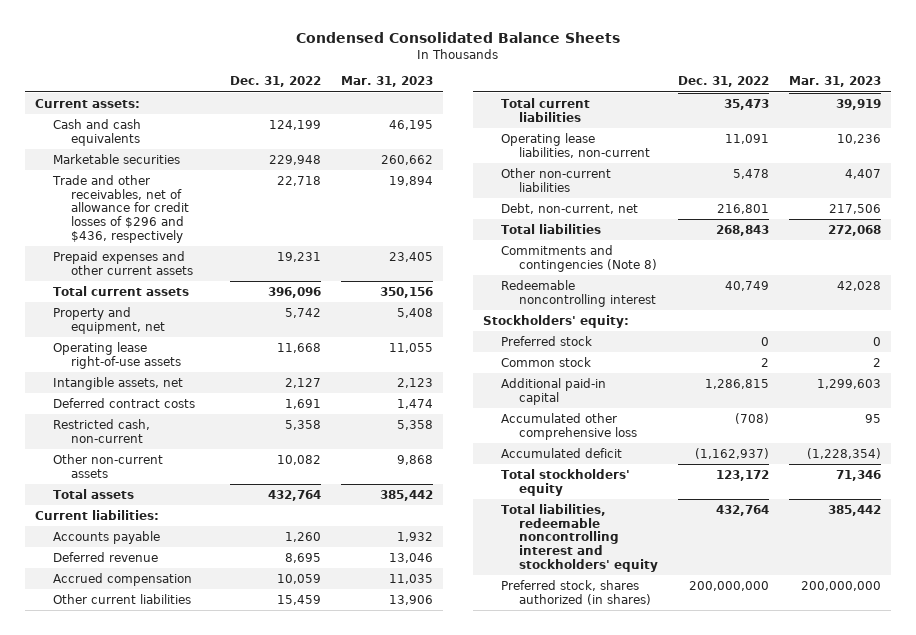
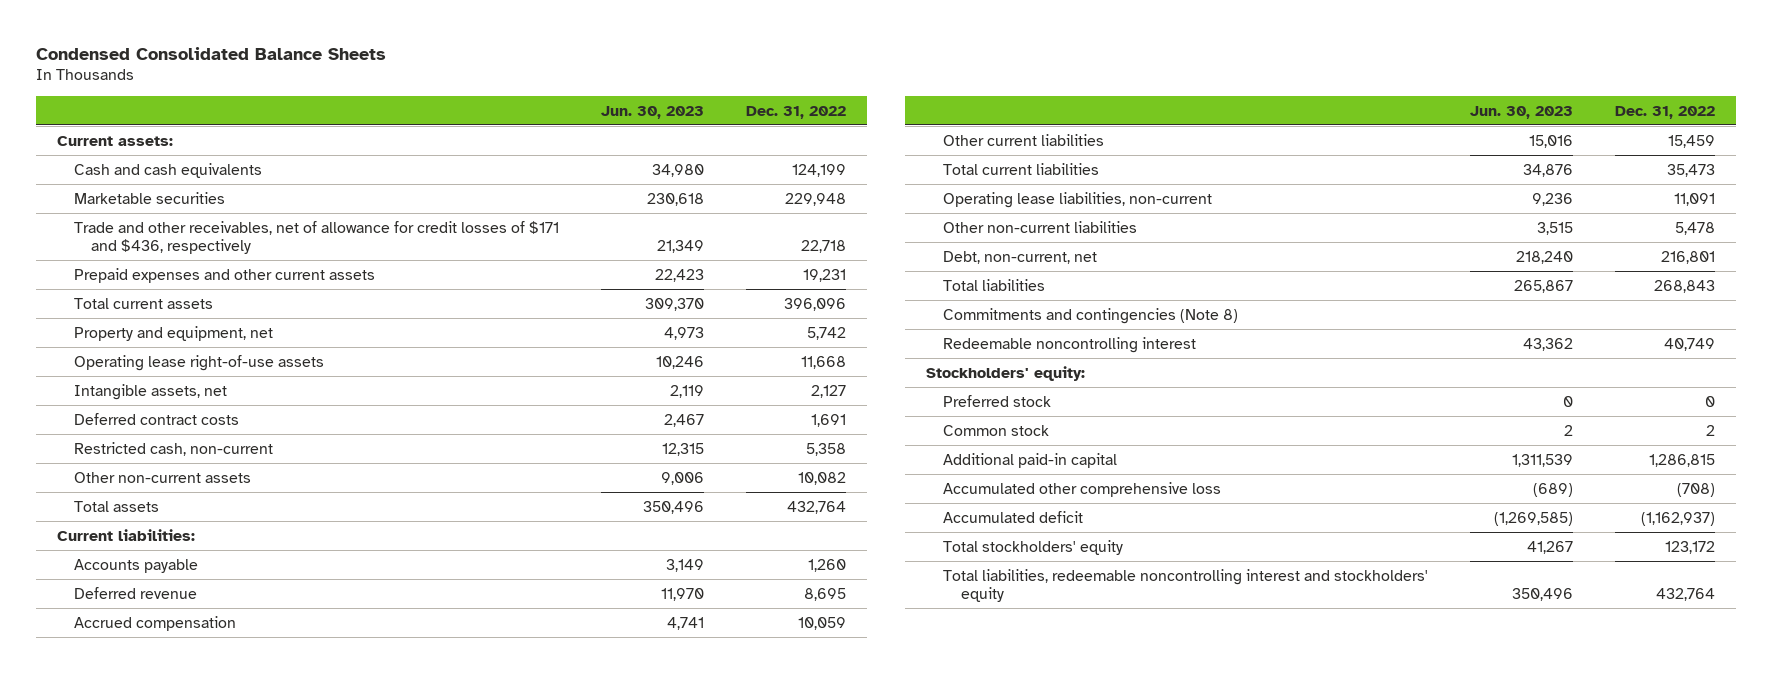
[341,76,434,88] Mar. 31, 2023 -> none
none -> [600,105,704,119] Jun. 30, 2023
[52,174,190,243] Trade and other receivables, net of allowance for credit losses of $296 and $436, respectively -> [74,220,560,254] Trade and other receivables, net of allowance for credit losses of $171 and $436, respectively
[500,579,651,605] Preferred stock, shares authorized (in shares) -> none

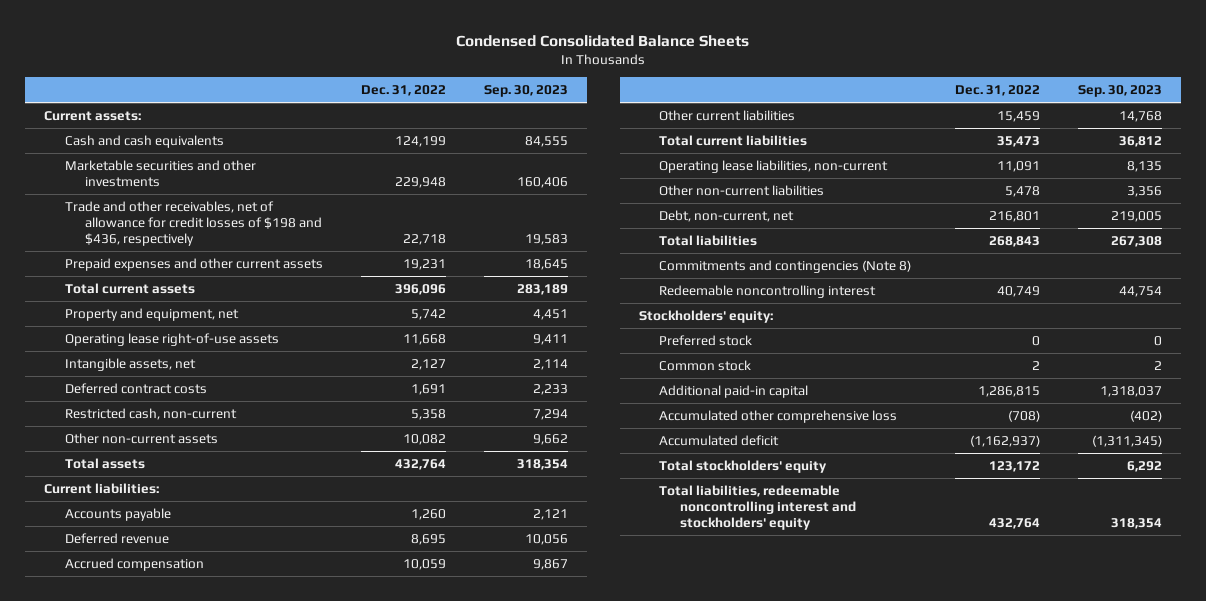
[600,105,704,119] Jun. 30, 2023 -> none
none -> [483,85,568,98] Sep. 30, 2023
[74,191,226,204] Marketable securities -> [64,159,256,187] Marketable securities and other investments
[74,220,560,254] Trade and other receivables, net of allowance for credit losses of $171 and $436, respectively -> [64,200,323,246] Trade and other receivables, net of allowance for credit losses of $198 and $436, respectively

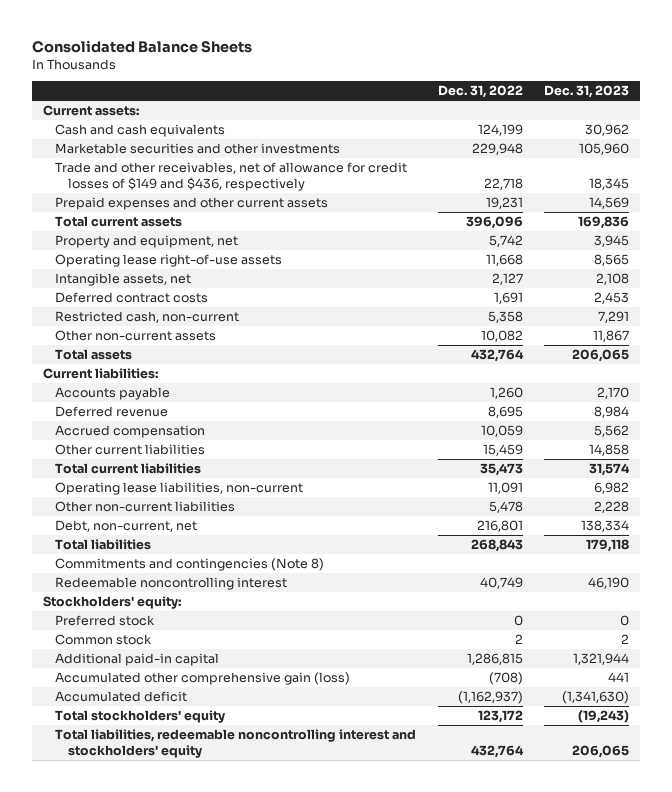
[456,35,750,48] Condensed Consolidated Balance Sheets -> [31,39,252,53] Consolidated Balance Sheets
[483,85,568,98] Sep. 30, 2023 -> none
none -> [544,85,630,99] Dec. 31, 2023
[64,200,323,246] Trade and other receivables, net of allowance for credit losses of $198 and $436, respectively -> [55,162,408,191] Trade and other receivables, net of allowance for credit losses of $149 and $436, respectively
[659,409,898,423] Accumulated other comprehensive loss -> [55,672,351,686] Accumulated other comprehensive gain (loss)

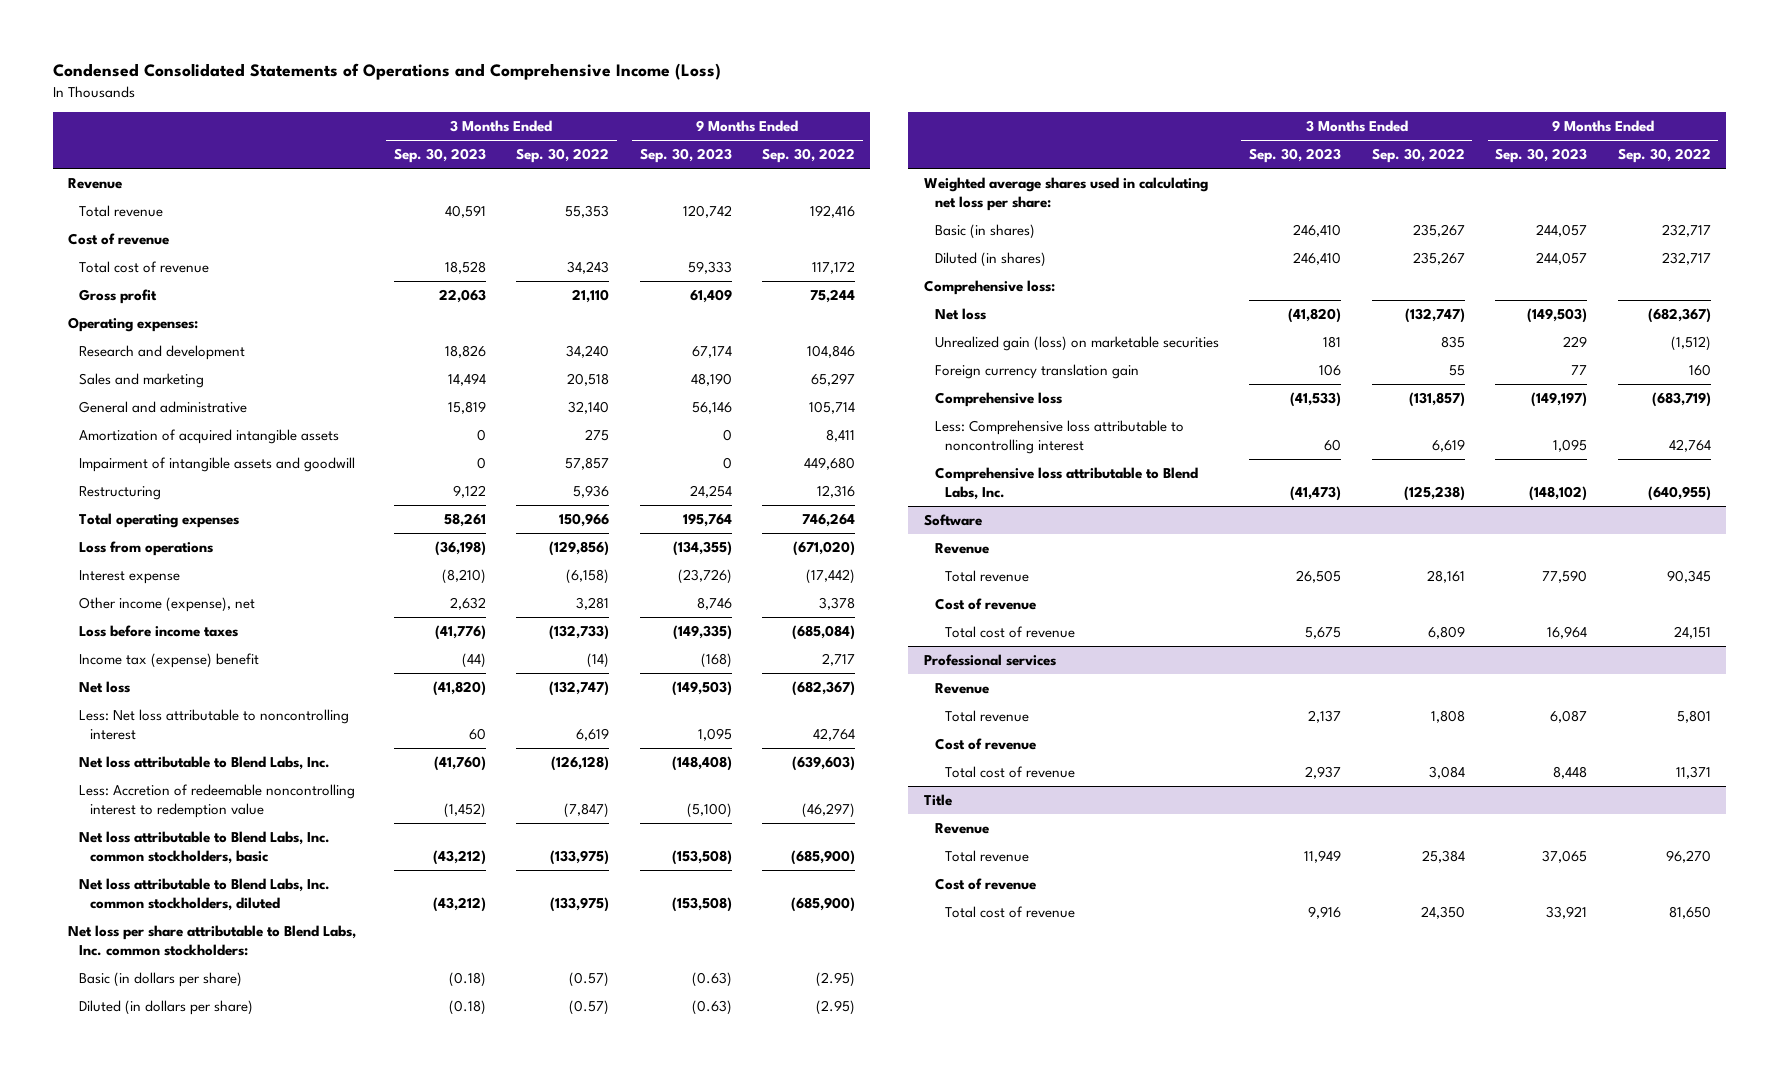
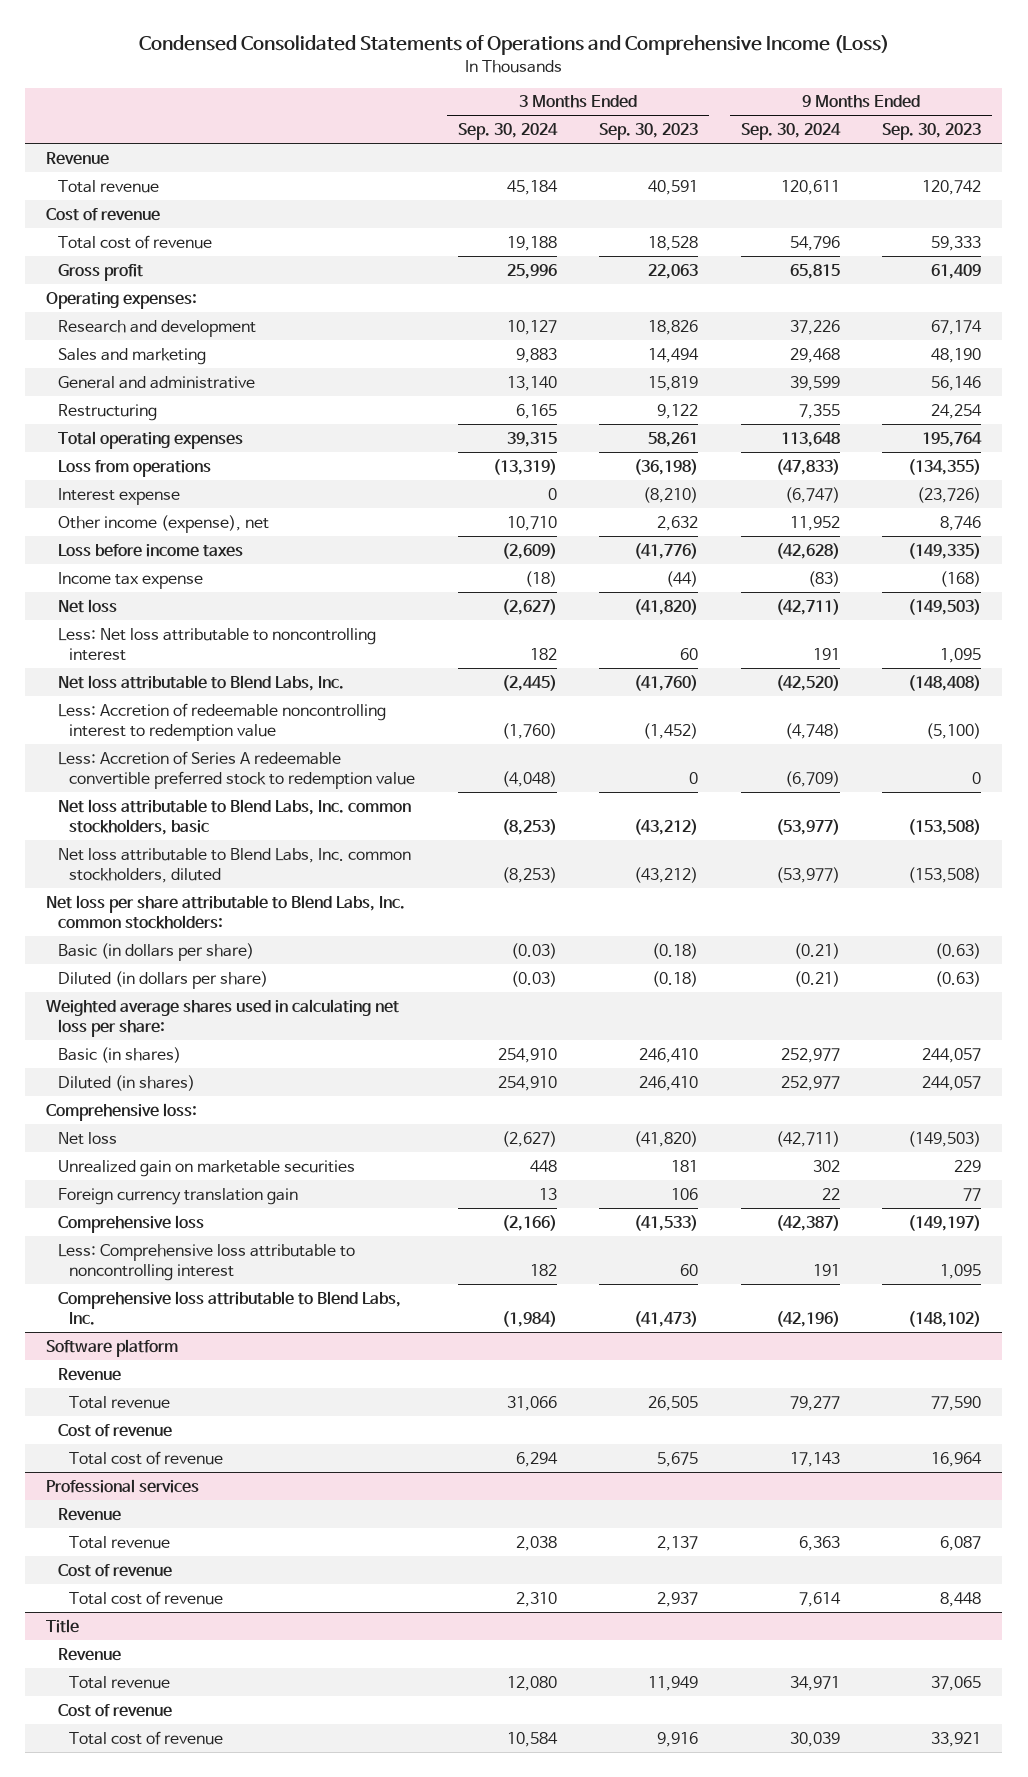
[516,148,610,164] Sep. 30, 2022 -> none
[762,148,856,164] Sep. 30, 2022 -> none
none -> [457,123,558,141] Sep. 30, 2024
none -> [740,123,841,141] Sep. 30, 2024
[79,429,340,445] Amortization of acquired intangible assets -> none
[79,457,356,473] Impairment of intangible assets and goodwill -> none
[79,653,260,669] Income tax (expense) benefit -> [57,571,203,589] Income tax expense
none -> [57,750,416,789] Less: Accretion of Series A redeemable convertible preferred stock to redemption value
[934,336,1219,352] Unrealized gain (loss) on marketable securities -> [57,1159,355,1177] Unrealized gain on marketable securities
[923,514,982,527] Software -> [46,1338,179,1357] Software platform

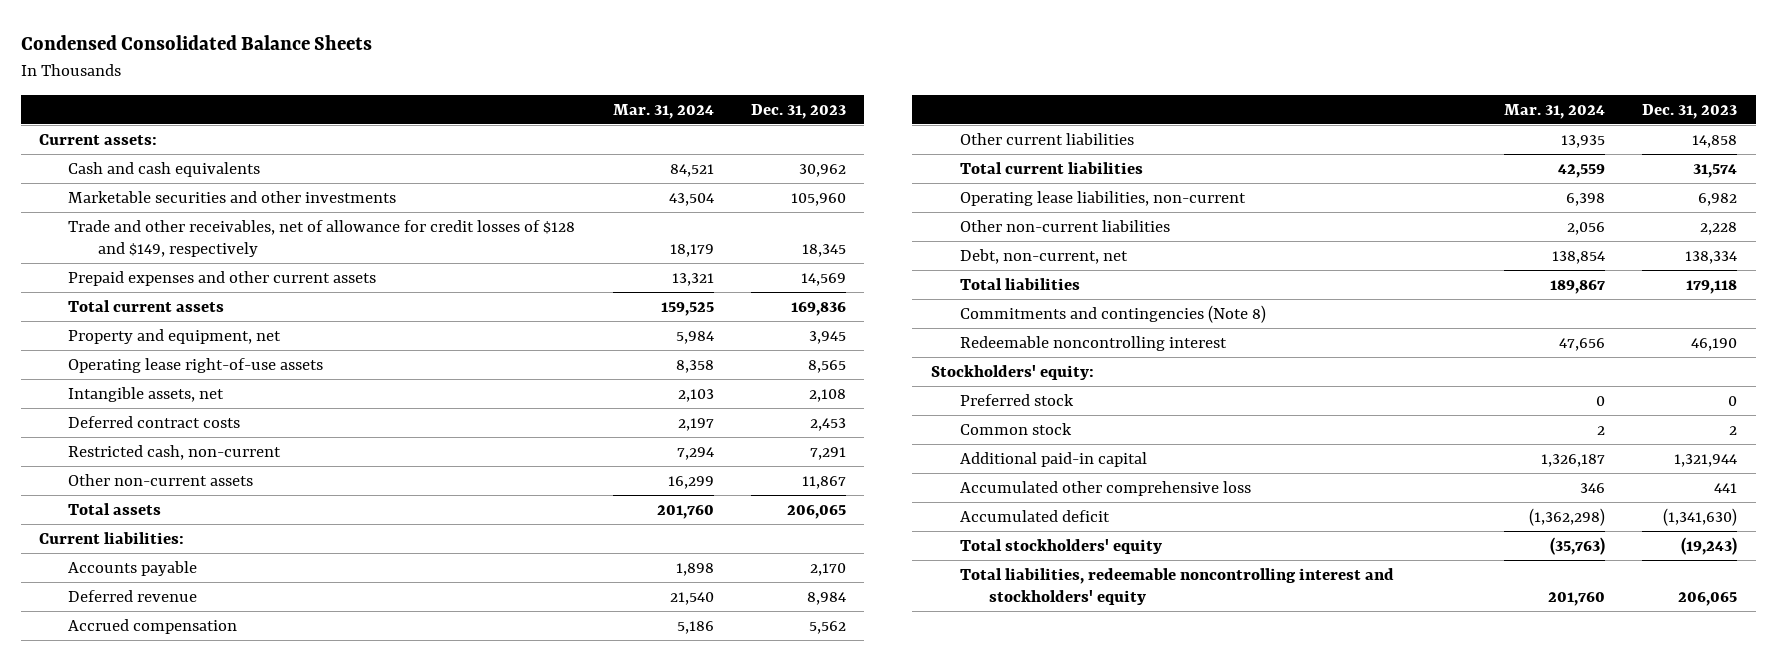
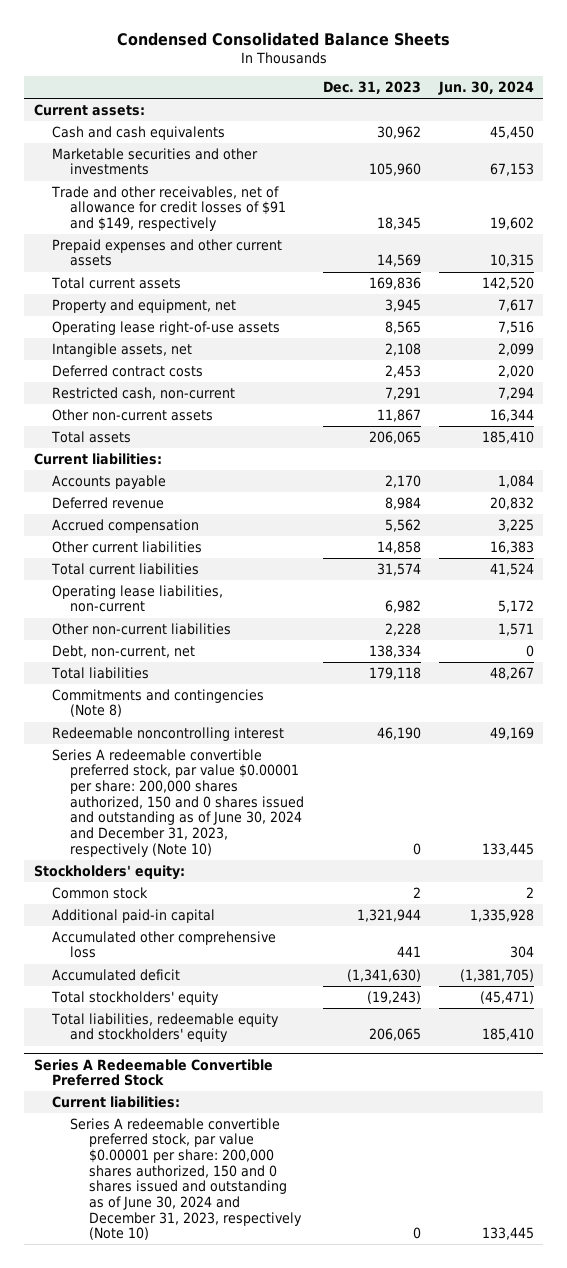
[612,103,714,119] Mar. 31, 2024 -> none
none -> [437,81,534,96] Jun. 30, 2024
[68,219,576,258] Trade and other receivables, net of allowance for credit losses of $128 and $149, respectively -> [50,185,287,232] Trade and other receivables, net of allowance for credit losses of $91 and $149, respectively
none -> [51,748,305,857] Series A redeemable convertible preferred stock, par value $0.00001 per share: 200,000 shares authorized, 150 and 0 shares issued and outstanding as of June 30, 2024 and December 31, 2023, respectively (Note 10)
[959,393,1074,406] Preferred stock -> none
[959,567,1394,606] Total liabilities, redeemable noncontrolling interest and stockholders' equity -> [50,1012,279,1043] Total liabilities, redeemable equity and stockholders' equity
none -> [33,1058,273,1087] Series A Redeemable Convertible Preferred Stock
none -> [51,1095,180,1108] Current liabilities:
none -> [70,1117,302,1241] Series A redeemable convertible preferred stock, par value $0.00001 per share: 200,000 shares authorized, 150 and 0 shares issued and outstanding as of June 30, 2024 and December 31, 2023, respectively (Note 10)

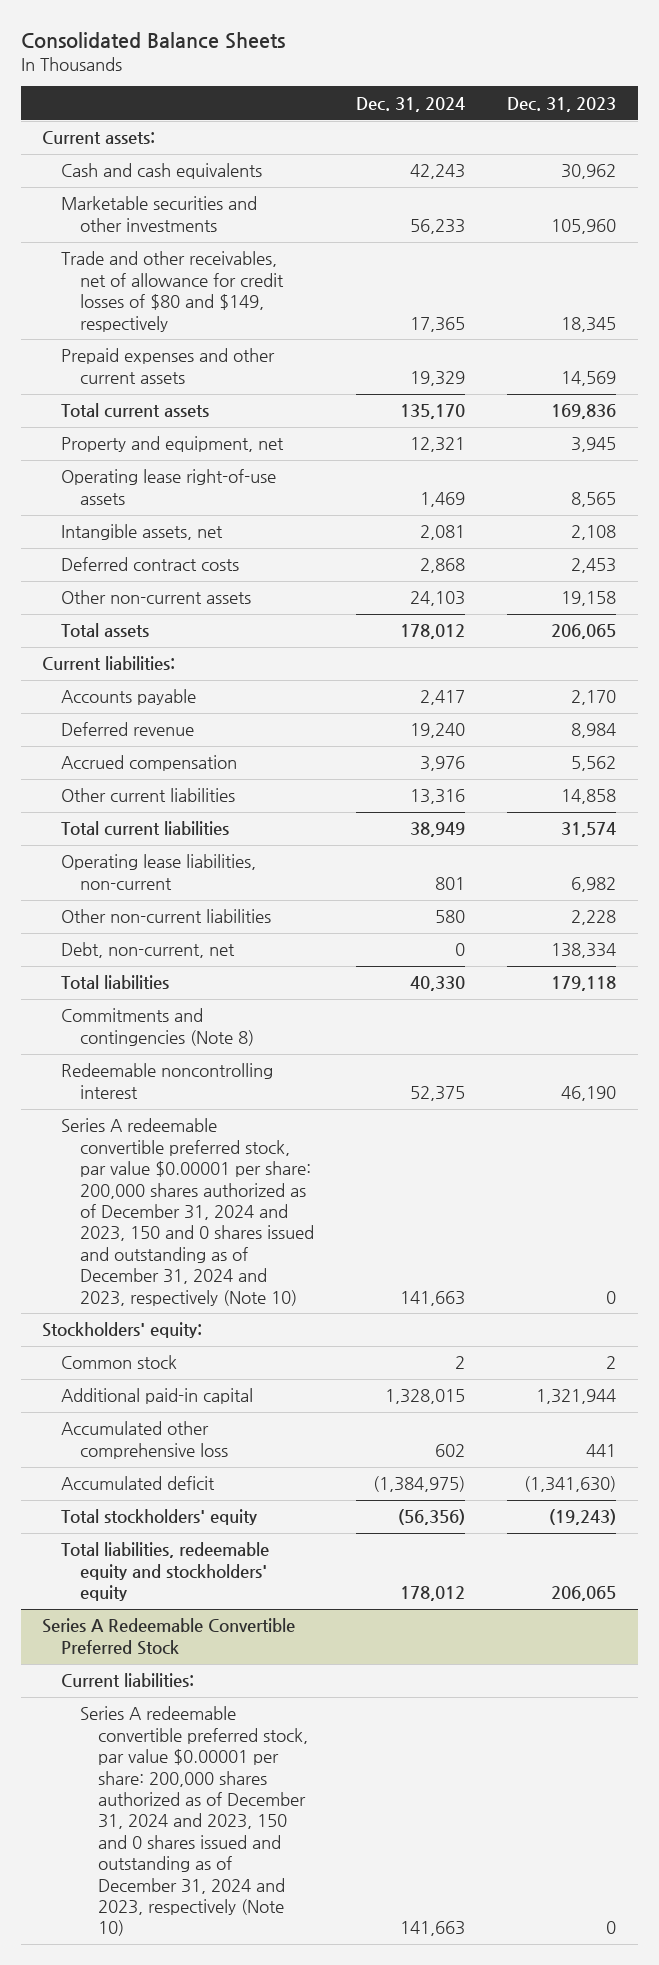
[116,32,450,47] Condensed Consolidated Balance Sheets -> [20,32,285,50] Consolidated Balance Sheets
[437,81,534,96] Jun. 30, 2024 -> none
none -> [356,96,466,112] Dec. 31, 2024
[50,185,287,232] Trade and other receivables, net of allowance for credit losses of $91 and $149, respectively -> [60,251,284,332] Trade and other receivables, net of allowance for credit losses of $80 and $149, respectively
[51,386,235,400] Restricted cash, non-current -> none
[376,408,421,422] 11,867 -> [561,591,617,607] 19,158
[51,748,305,857] Series A redeemable convertible preferred stock, par value $0.00001 per share: 200,000 shares authorized, 150 and 0 shares issued and outstanding as of June 30, 2024 and December 31, 2023, respectively (Note 10) -> [60,1118,314,1306] Series A redeemable convertible preferred stock, par value $0.00001 per share: 200,000 shares authorized as of December 31, 2024 and 2023, 150 and 0 shares issued and outstanding as of December 31, 2024 and 2023, respectively (Note 10)
[70,1117,302,1241] Series A redeemable convertible preferred stock, par value $0.00001 per share: 200,000 shares authorized, 150 and 0 shares issued and outstanding as of June 30, 2024 and December 31, 2023, respectively (Note 10) -> [79,1706,309,1937] Series A redeemable convertible preferred stock, par value $0.00001 per share: 200,000 shares authorized as of December 31, 2024 and 2023, 150 and 0 shares issued and outstanding as of December 31, 2024 and 2023, respectively (Note 10)

